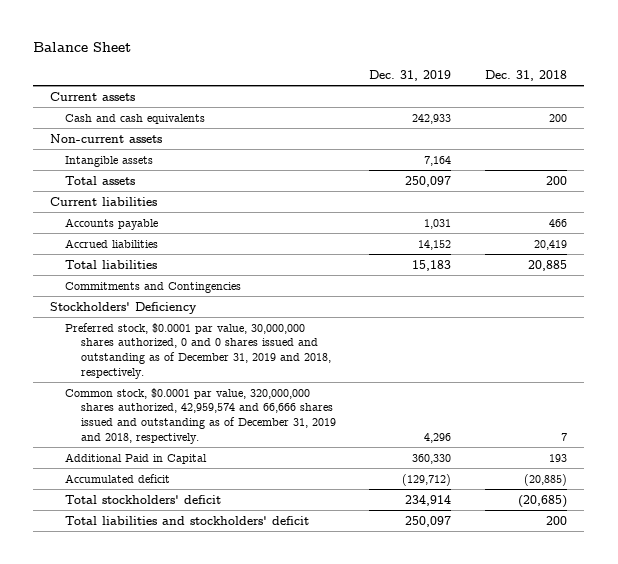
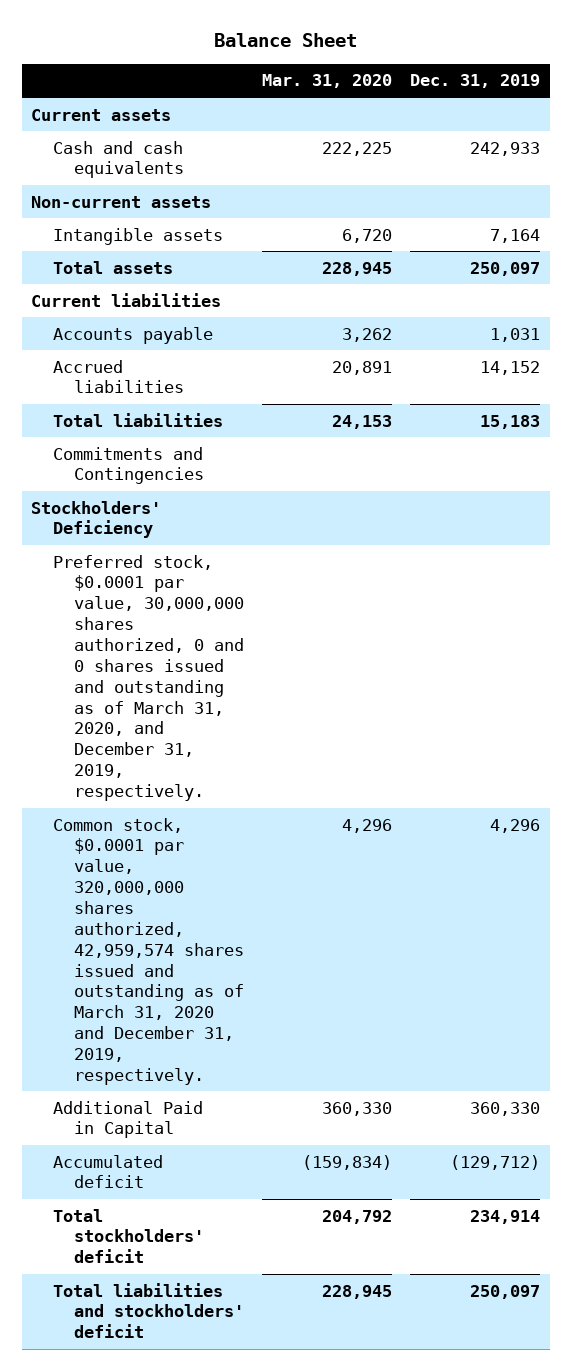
[485,69,568,81] Dec. 31, 2018 -> none
none -> [262,74,393,89] Mar. 31, 2020
[65,322,331,379] Preferred stock, $0.0001 par value, 30,000,000 shares authorized, 0 and 0 shares issued and outstanding as of December 31, 2019 and 2018, respectively. -> [52,554,244,801] Preferred stock, $0.0001 par value, 30,000,000 shares authorized, 0 and 0 shares issued and outstanding as of March 31, 2020, and December 31, 2019, respectively.
[65,387,336,444] Common stock, $0.0001 par value, 320,000,000 shares authorized, 42,959,574 and 66,666 shares issued and outstanding as of December 31, 2019 and 2018, respectively. -> [52,817,244,1085] Common stock, $0.0001 par value, 320,000,000 shares authorized, 42,959,574 shares issued and outstanding as of March 31, 2020 and December 31, 2019, respectively.

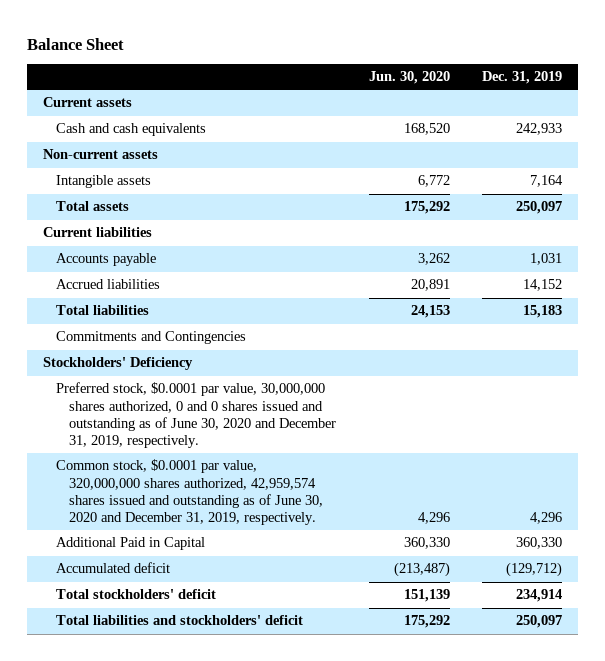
[262,74,393,89] Mar. 31, 2020 -> none
none -> [368,71,450,85] Jun. 30, 2020
[52,554,244,801] Preferred stock, $0.0001 par value, 30,000,000 shares authorized, 0 and 0 shares issued and outstanding as of March 31, 2020, and December 31, 2019, respectively. -> [56,382,337,448] Preferred stock, $0.0001 par value, 30,000,000 shares authorized, 0 and 0 shares issued and outstanding as of June 30, 2020 and December 31, 2019, respectively.
[52,817,244,1085] Common stock, $0.0001 par value, 320,000,000 shares authorized, 42,959,574 shares issued and outstanding as of March 31, 2020 and December 31, 2019, respectively. -> [56,459,324,525] Common stock, $0.0001 par value, 320,000,000 shares authorized, 42,959,574 shares issued and outstanding as of June 30, 2020 and December 31, 2019, respectively.

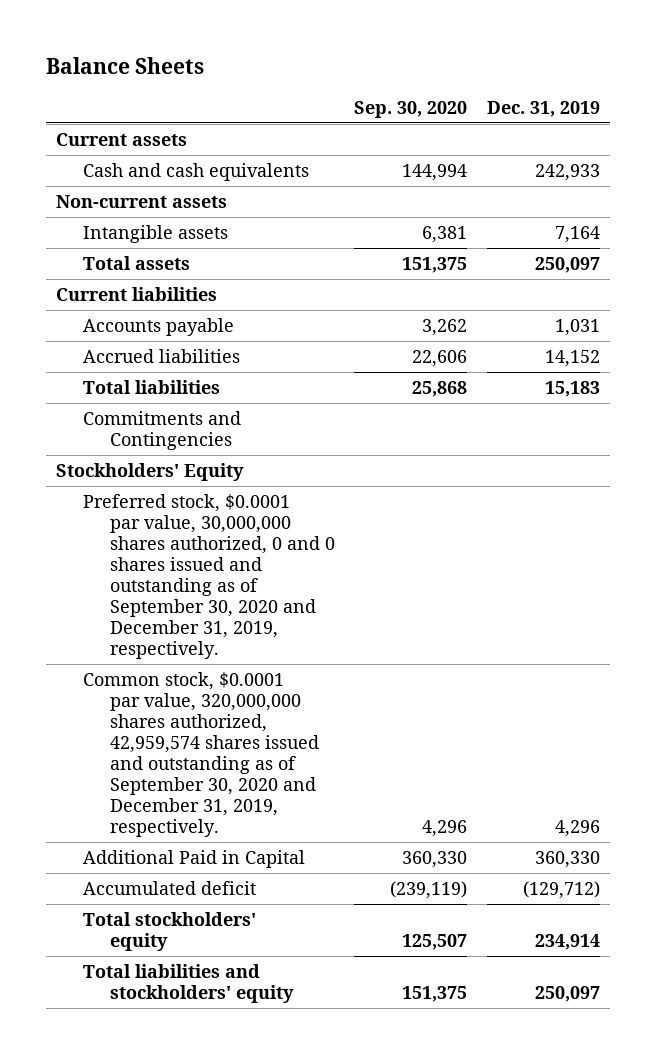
[27,37,125,50] Balance Sheet -> [45,57,204,75] Balance Sheets
[368,71,450,85] Jun. 30, 2020 -> none
none -> [354,101,468,119] Sep. 30, 2020
[43,357,194,371] Stockholders' Deficiency -> [55,462,244,481] Stockholders' Equity
[56,382,337,448] Preferred stock, $0.0001 par value, 30,000,000 shares authorized, 0 and 0 shares issued and outstanding as of June 30, 2020 and December 31, 2019, respectively. -> [82,493,335,660] Preferred stock, $0.0001 par value, 30,000,000 shares authorized, 0 and 0 shares issued and outstanding as of September 30, 2020 and December 31, 2019, respectively.
[56,459,324,525] Common stock, $0.0001 par value, 320,000,000 shares authorized, 42,959,574 shares issued and outstanding as of June 30, 2020 and December 31, 2019, respectively. -> [82,671,319,838] Common stock, $0.0001 par value, 320,000,000 shares authorized, 42,959,574 shares issued and outstanding as of September 30, 2020 and December 31, 2019, respectively.
[56,589,217,600] Total stockholders' deficit -> [82,911,256,951] Total stockholders' equity
[56,615,304,626] Total liabilities and stockholders' deficit -> [82,963,294,1003] Total liabilities and stockholders' equity

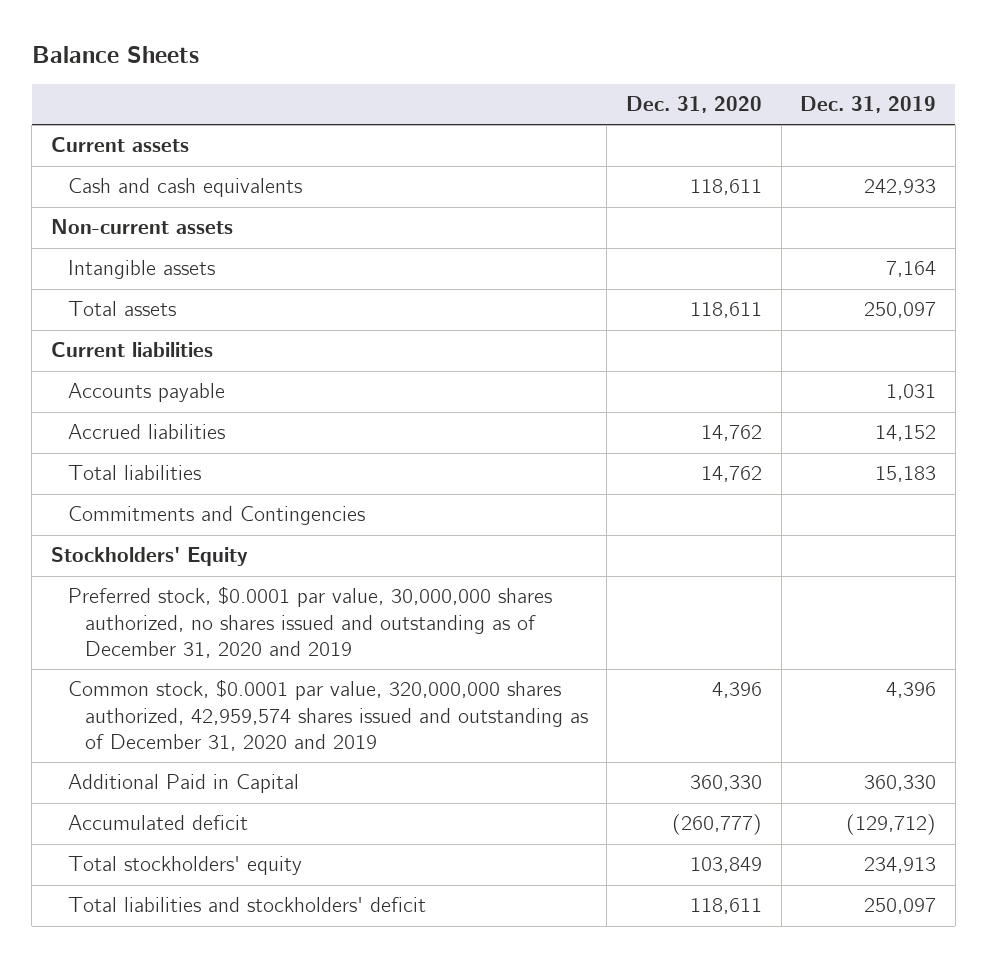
[354,101,468,119] Sep. 30, 2020 -> none
none -> [626,96,763,114] Dec. 31, 2020
[82,493,335,660] Preferred stock, $0.0001 par value, 30,000,000 shares authorized, 0 and 0 shares issued and outstanding as of September 30, 2020 and December 31, 2019, respectively. -> [67,586,552,658] Preferred stock, $0.0001 par value, 30,000,000 shares authorized, no shares issued and outstanding as of December 31, 2020 and 2019
[82,671,319,838] Common stock, $0.0001 par value, 320,000,000 shares authorized, 42,959,574 shares issued and outstanding as of September 30, 2020 and December 31, 2019, respectively. -> [67,679,588,751] Common stock, $0.0001 par value, 320,000,000 shares authorized, 42,959,574 shares issued and outstanding as of December 31, 2020 and 2019
[554,820,600,838] 4,296 -> [886,682,937,699] 4,396
[534,933,600,950] 234,914 -> [864,857,937,874] 234,913
[82,963,294,1003] Total liabilities and stockholders' equity -> [67,897,426,913] Total liabilities and stockholders' deficit

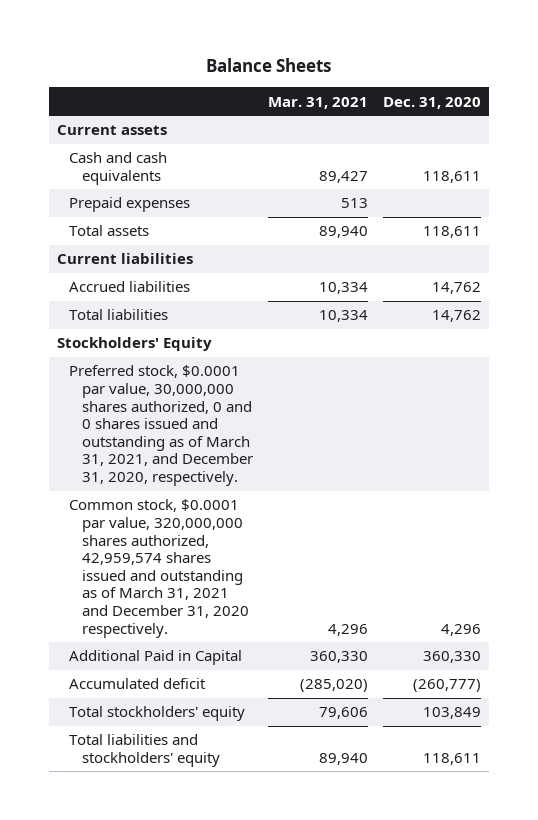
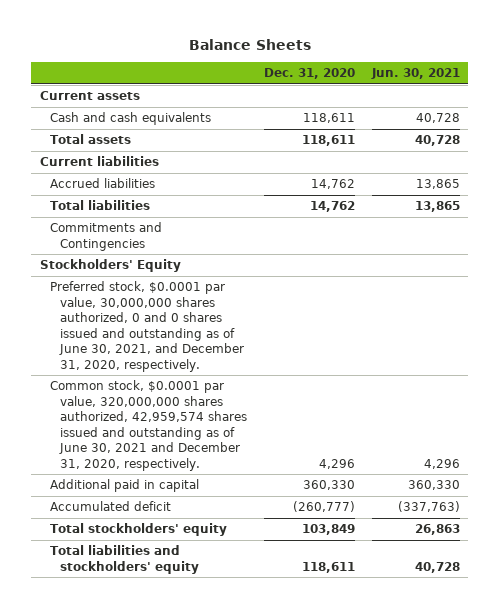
[268,96,369,109] Mar. 31, 2021 -> none
none -> [370,68,460,80] Jun. 30, 2021
[69,197,191,213] Prepaid expenses -> none
none -> [49,222,162,251] Commitments and Contingencies
[69,365,254,487] Preferred stock, $0.0001 par value, 30,000,000 shares authorized, 0 and 0 shares issued and outstanding as of March 31, 2021, and December 31, 2020, respectively. -> [49,281,244,372] Preferred stock, $0.0001 par value, 30,000,000 shares authorized, 0 and 0 shares issued and outstanding as of June 30, 2021, and December 31, 2020, respectively.
[69,499,250,638] Common stock, $0.0001 par value, 320,000,000 shares authorized, 42,959,574 shares issued and outstanding as of March 31, 2021 and December 31, 2020 respectively. -> [49,380,247,471] Common stock, $0.0001 par value, 320,000,000 shares authorized, 42,959,574 shares issued and outstanding as of June 30, 2021 and December 31, 2020, respectively.
[69,650,243,666] Additional Paid in Capital -> [49,479,199,493] Additional paid in capital

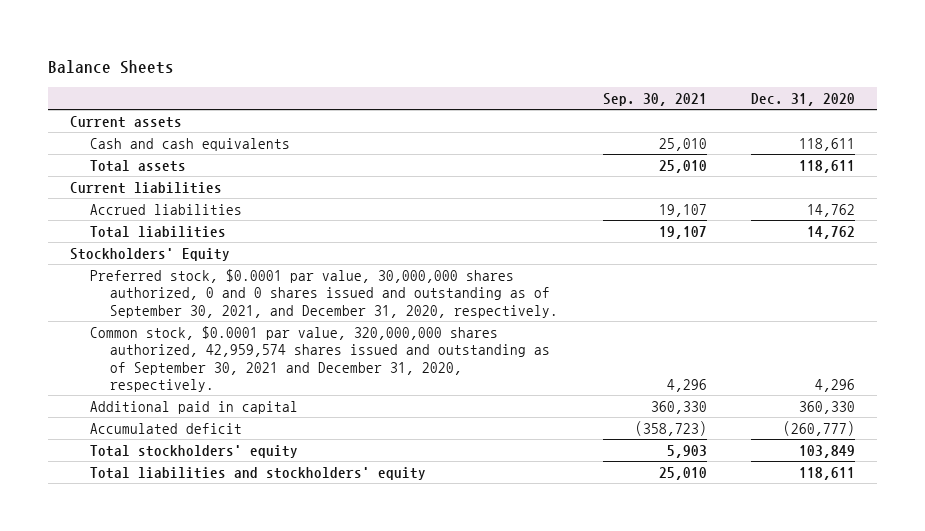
[370,68,460,80] Jun. 30, 2021 -> none
none -> [602,92,707,106] Sep. 30, 2021
[49,222,162,251] Commitments and Contingencies -> none
[49,281,244,372] Preferred stock, $0.0001 par value, 30,000,000 shares authorized, 0 and 0 shares issued and outstanding as of June 30, 2021, and December 31, 2020, respectively. -> [90,268,559,318] Preferred stock, $0.0001 par value, 30,000,000 shares authorized, 0 and 0 shares issued and outstanding as of September 30, 2021, and December 31, 2020, respectively.
[49,380,247,471] Common stock, $0.0001 par value, 320,000,000 shares authorized, 42,959,574 shares issued and outstanding as of June 30, 2021 and December 31, 2020, respectively. -> [90,325,551,392] Common stock, $0.0001 par value, 320,000,000 shares authorized, 42,959,574 shares issued and outstanding as of September 30, 2021 and December 31, 2020, respectively.

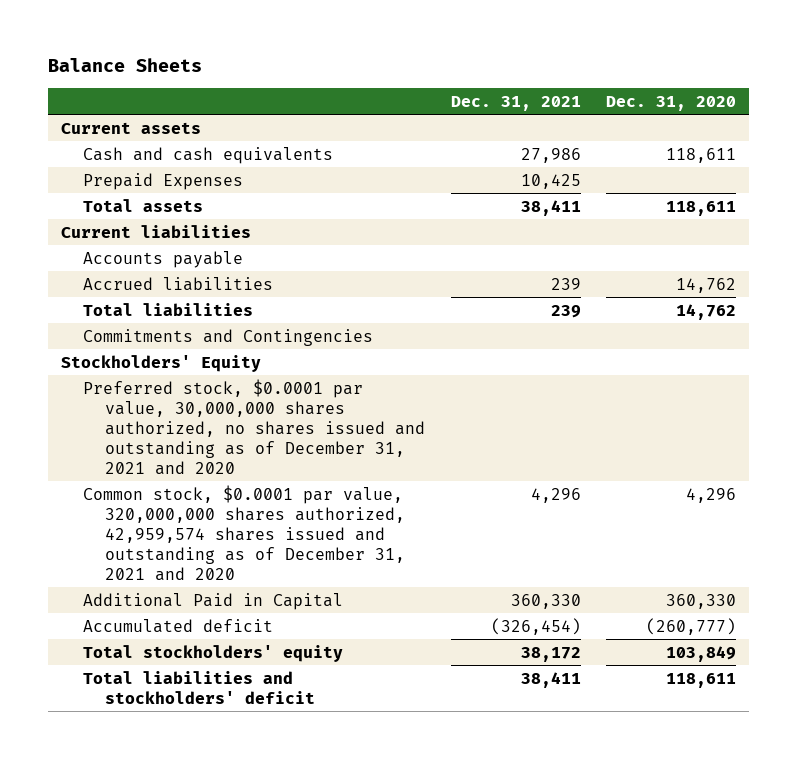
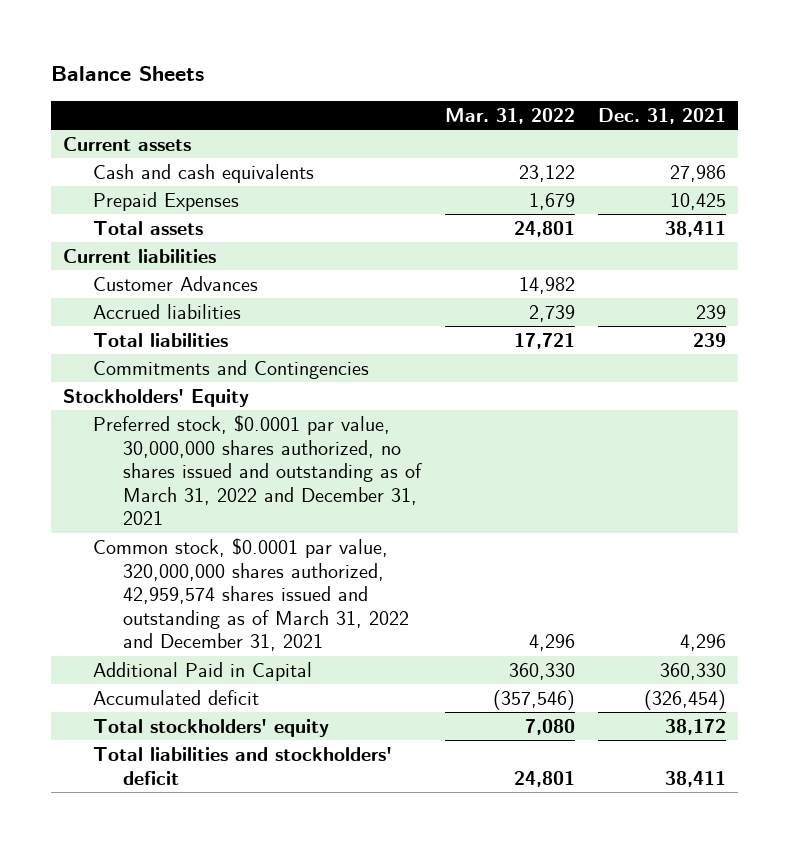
[606,95,737,111] Dec. 31, 2020 -> none
none -> [444,107,575,124] Mar. 31, 2022
[82,250,243,268] Accounts payable -> none
none -> [93,275,259,291] Customer Advances
[82,378,426,475] Preferred stock, $0.0001 par value, 30,000,000 shares authorized, no shares issued and outstanding as of December 31, 2021 and 2020 -> [93,414,423,526] Preferred stock, $0.0001 par value, 30,000,000 shares authorized, no shares issued and outstanding as of March 31, 2022 and December 31, 2021
[82,484,406,581] Common stock, $0.0001 par value, 320,000,000 shares authorized, 42,959,574 shares issued and outstanding as of December 31, 2021 and 2020 -> [93,537,410,652] Common stock, $0.0001 par value, 320,000,000 shares authorized, 42,959,574 shares issued and outstanding as of March 31, 2022 and December 31, 2021

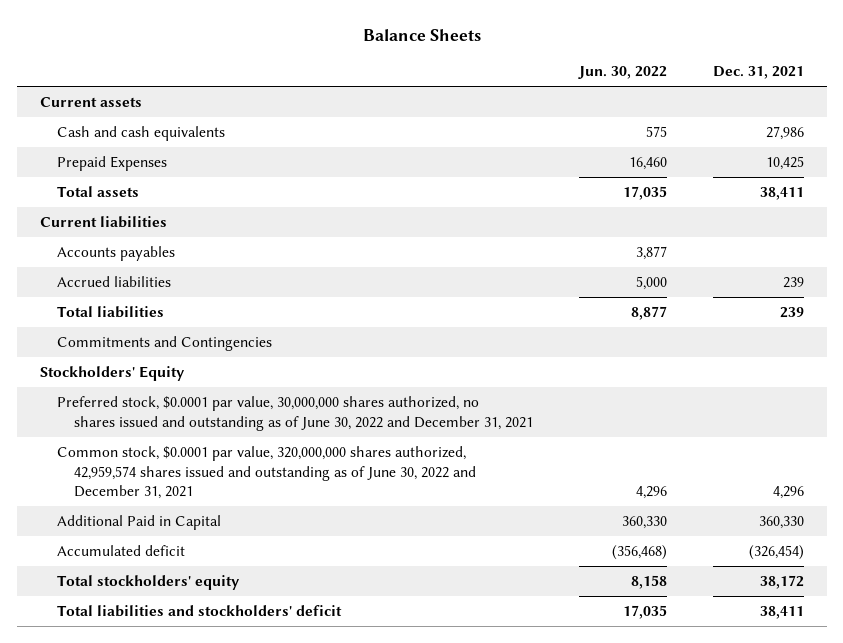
[444,107,575,124] Mar. 31, 2022 -> none
none -> [577,66,667,80] Jun. 30, 2022
[93,275,259,291] Customer Advances -> none
none -> [56,246,175,262] Accounts payables
[93,414,423,526] Preferred stock, $0.0001 par value, 30,000,000 shares authorized, no shares issued and outstanding as of March 31, 2022 and December 31, 2021 -> [56,396,533,431] Preferred stock, $0.0001 par value, 30,000,000 shares authorized, no shares issued and outstanding as of June 30, 2022 and December 31, 2021
[93,537,410,652] Common stock, $0.0001 par value, 320,000,000 shares authorized, 42,959,574 shares issued and outstanding as of March 31, 2022 and December 31, 2021 -> [56,446,476,500] Common stock, $0.0001 par value, 320,000,000 shares authorized, 42,959,574 shares issued and outstanding as of June 30, 2022 and December 31, 2021

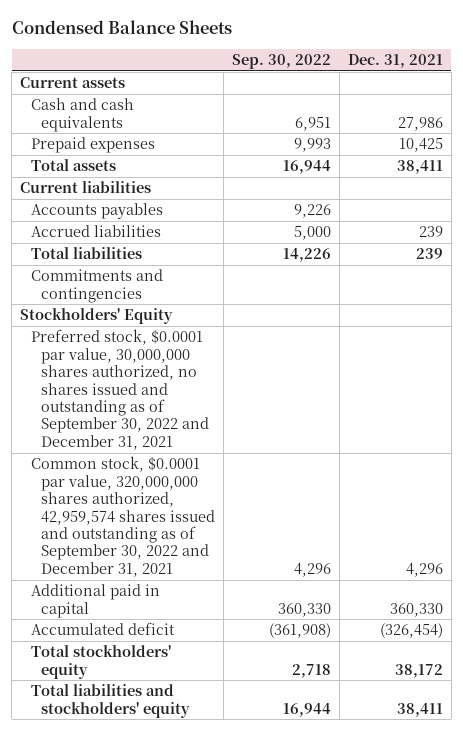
[362,28,481,41] Balance Sheets -> [11,20,232,35] Condensed Balance Sheets
[577,66,667,80] Jun. 30, 2022 -> none
none -> [232,54,332,70] Sep. 30, 2022
[56,156,167,172] Prepaid Expenses -> [30,137,155,154] Prepaid expenses
[56,336,272,352] Commitments and Contingencies -> [30,269,163,303] Commitments and contingencies
[56,396,533,431] Preferred stock, $0.0001 par value, 30,000,000 shares authorized, no shares issued and outstanding as of June 30, 2022 and December 31, 2021 -> [30,329,210,450] Preferred stock, $0.0001 par value, 30,000,000 shares authorized, no shares issued and outstanding as of September 30, 2022 and December 31, 2021
[56,446,476,500] Common stock, $0.0001 par value, 320,000,000 shares authorized, 42,959,574 shares issued and outstanding as of June 30, 2022 and December 31, 2021 -> [30,456,216,577] Common stock, $0.0001 par value, 320,000,000 shares authorized, 42,959,574 shares issued and outstanding as of September 30, 2022 and December 31, 2021
[56,515,221,531] Additional Paid in Capital -> [30,584,160,618] Additional paid in capital
[56,605,342,618] Total liabilities and stockholders' deficit -> [30,684,191,718] Total liabilities and stockholders' equity

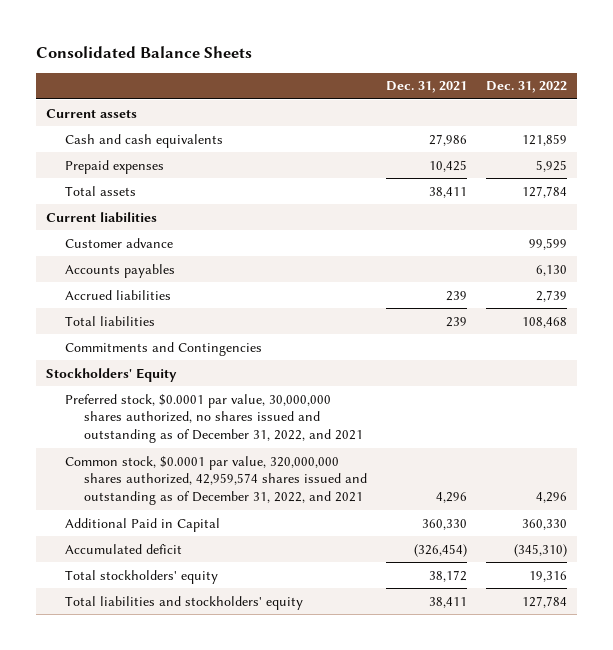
[11,20,232,35] Condensed Balance Sheets -> [36,46,253,59] Consolidated Balance Sheets
[232,54,332,70] Sep. 30, 2022 -> none
none -> [486,81,568,94] Dec. 31, 2022
none -> [64,237,173,248] Customer advance
[30,269,163,303] Commitments and contingencies -> [64,341,262,356] Commitments and Contingencies
[30,329,210,450] Preferred stock, $0.0001 par value, 30,000,000 shares authorized, no shares issued and outstanding as of September 30, 2022 and December 31, 2021 -> [64,393,363,443] Preferred stock, $0.0001 par value, 30,000,000 shares authorized, no shares issued and outstanding as of December 31, 2022, and 2021
[30,456,216,577] Common stock, $0.0001 par value, 320,000,000 shares authorized, 42,959,574 shares issued and outstanding as of September 30, 2022 and December 31, 2021 -> [64,455,367,505] Common stock, $0.0001 par value, 320,000,000 shares authorized, 42,959,574 shares issued and outstanding as of December 31, 2022, and 2021
[30,584,160,618] Additional paid in capital -> [64,517,220,532] Additional Paid in Capital

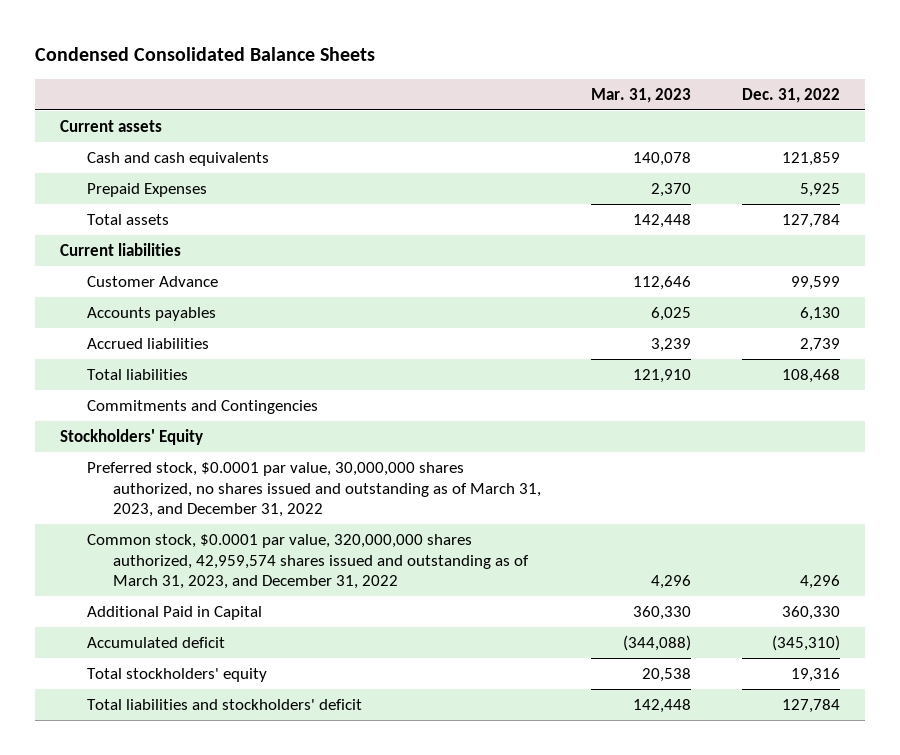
[36,46,253,59] Consolidated Balance Sheets -> [34,47,375,62] Condensed Consolidated Balance Sheets
[386,81,468,94] Dec. 31, 2021 -> none
none -> [591,87,692,103] Mar. 31, 2023
[64,159,164,174] Prepaid expenses -> [86,183,207,198] Prepaid Expenses
[64,237,173,248] Customer advance -> [86,276,218,288] Customer Advance
[64,393,363,443] Preferred stock, $0.0001 par value, 30,000,000 shares authorized, no shares issued and outstanding as of December 31, 2022, and 2021 -> [86,462,542,518] Preferred stock, $0.0001 par value, 30,000,000 shares authorized, no shares issued and outstanding as of March 31, 2023, and December 31, 2022
[64,455,367,505] Common stock, $0.0001 par value, 320,000,000 shares authorized, 42,959,574 shares issued and outstanding as of December 31, 2022, and 2021 -> [86,534,530,590] Common stock, $0.0001 par value, 320,000,000 shares authorized, 42,959,574 shares issued and outstanding as of March 31, 2023, and December 31, 2022
[64,595,303,610] Total liabilities and stockholders' equity -> [86,699,362,711] Total liabilities and stockholders' deficit

